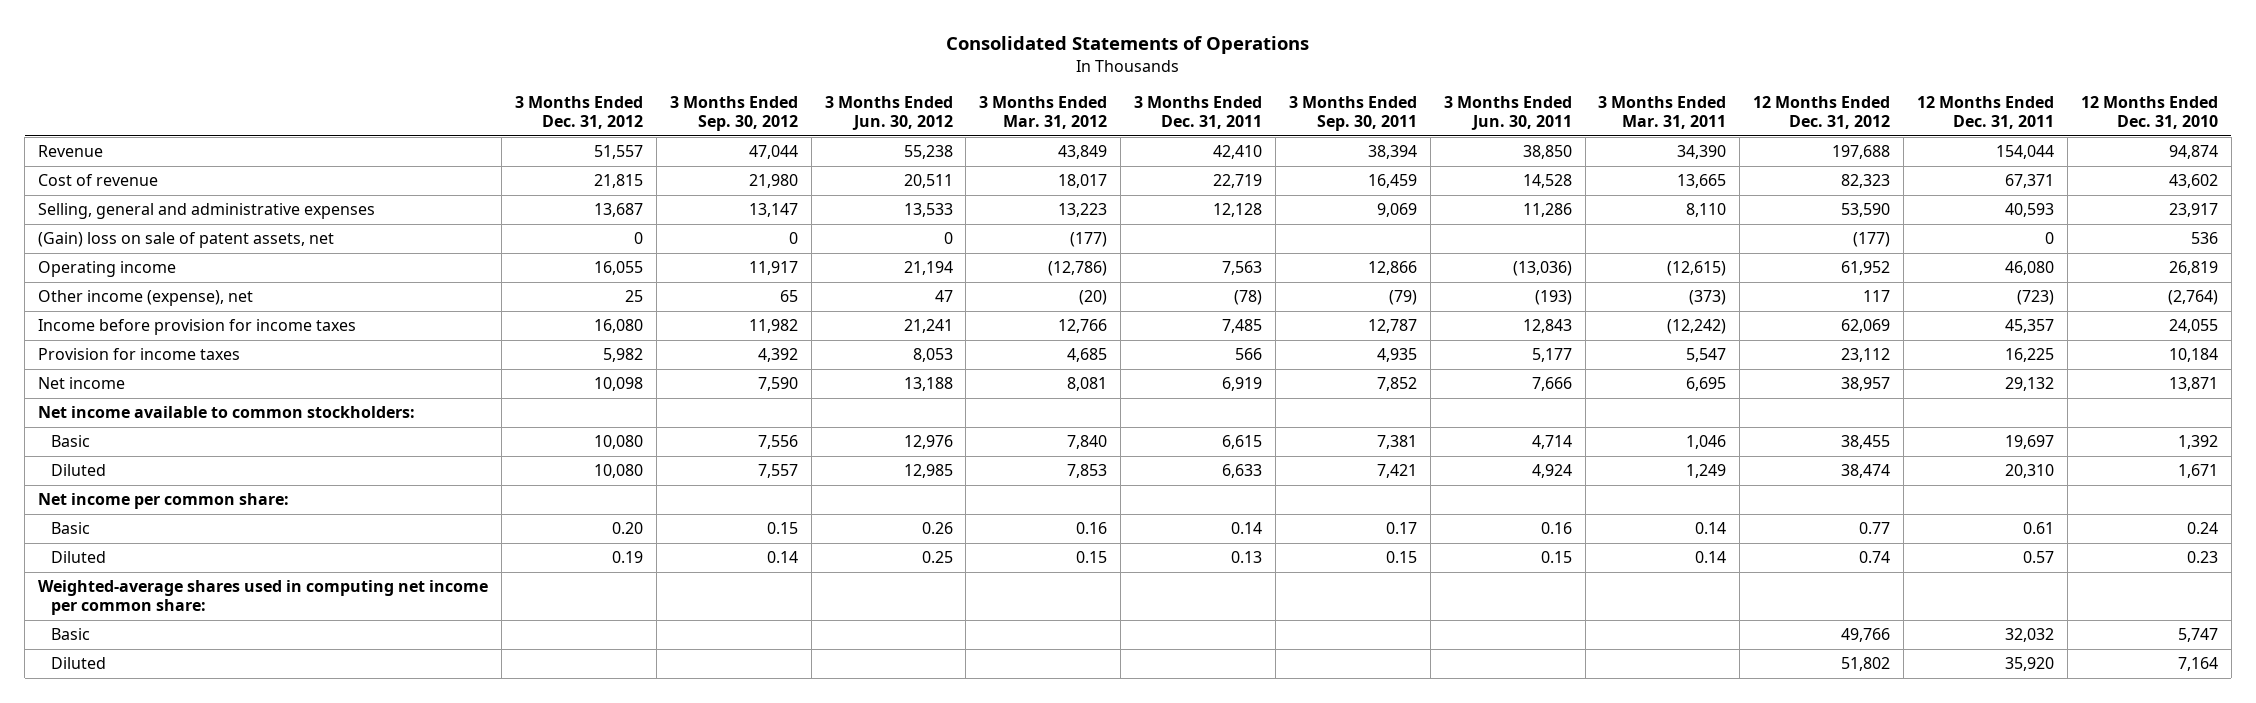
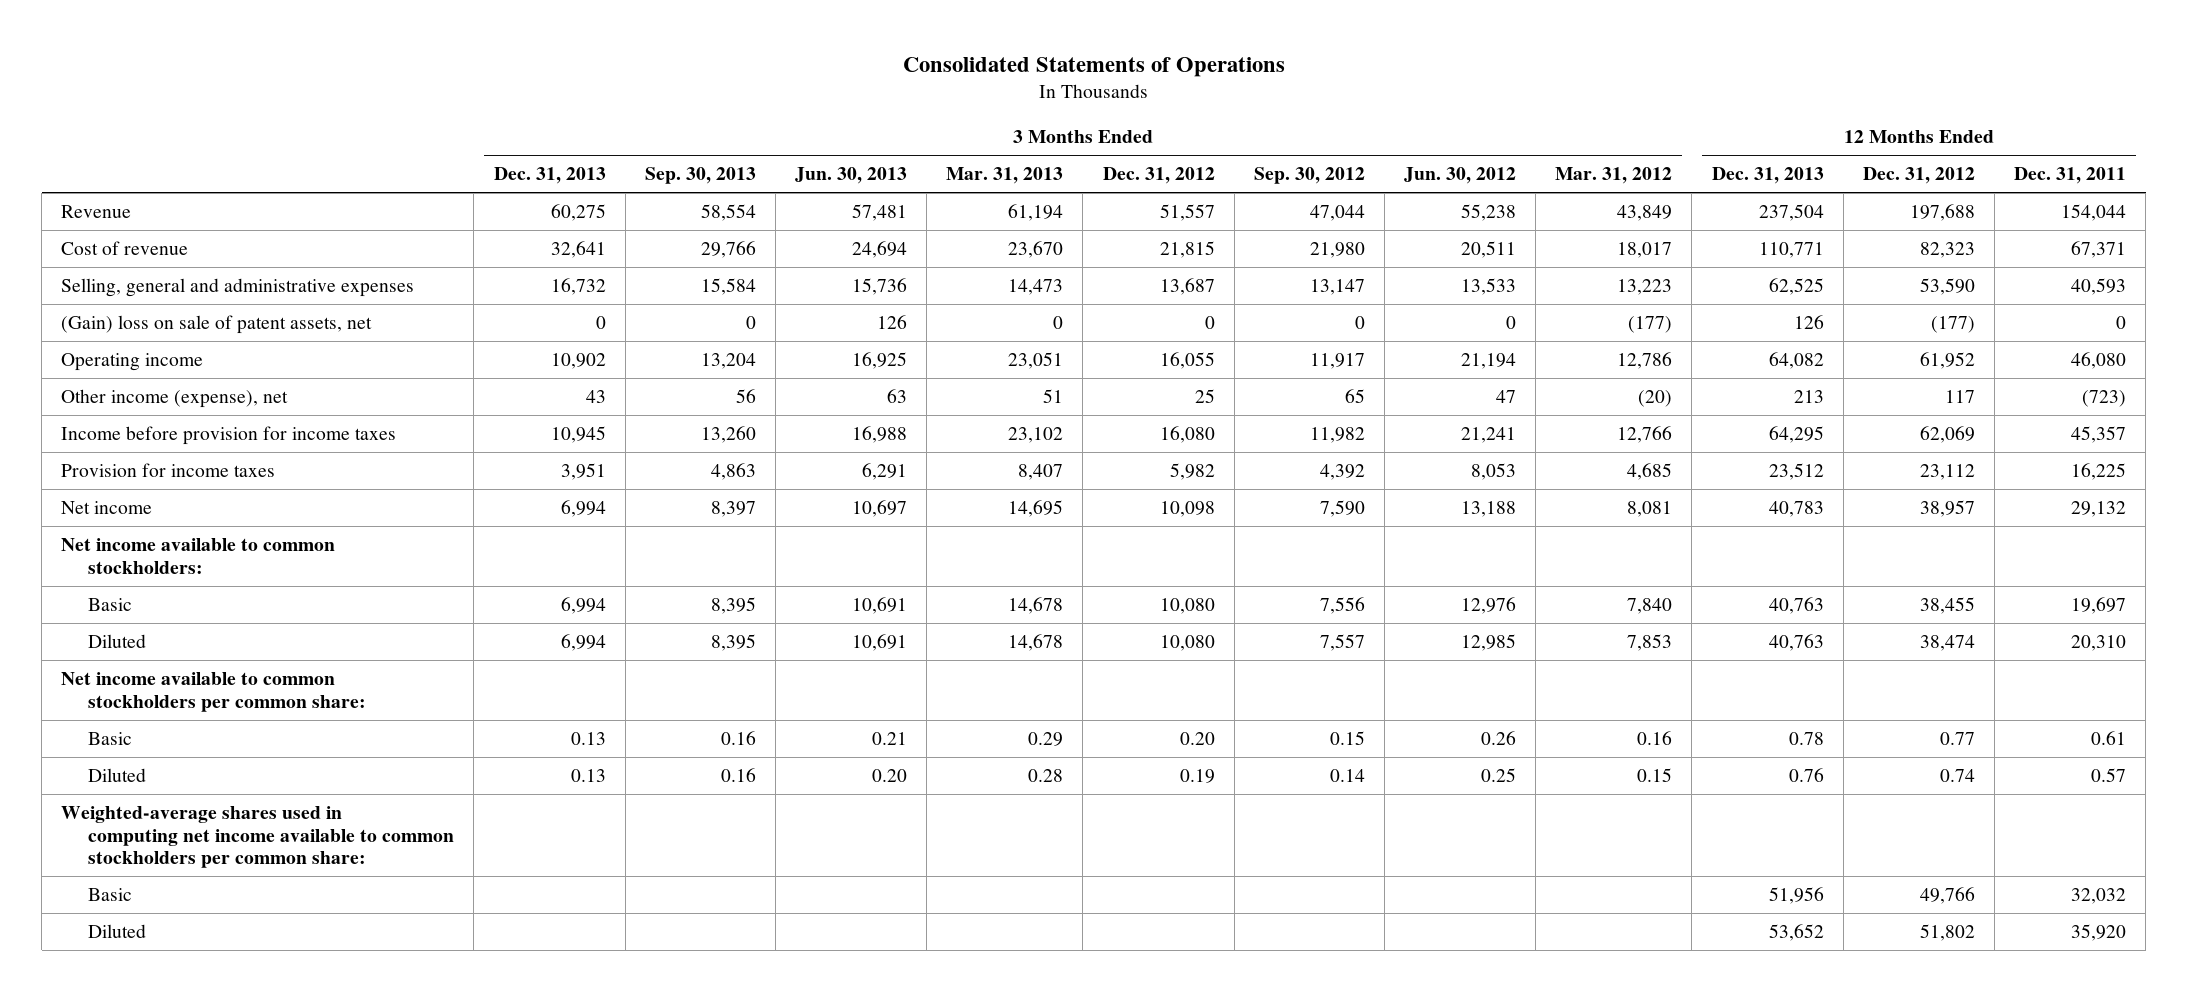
[1134,96,1263,129] 3 Months Ended Dec. 31, 2011 -> none
[1288,96,1417,131] 3 Months Ended Sep. 30, 2011 -> none
[1443,96,1572,130] 3 Months Ended Jun. 30, 2011 -> none
[1598,96,1727,129] 3 Months Ended Mar. 31, 2011 -> none
[2080,96,2218,129] 12 Months Ended Dec. 31, 2010 -> none
none -> [493,167,606,185] Dec. 31, 2013
none -> [644,167,756,185] Sep. 30, 2013
none -> [795,167,908,185] Jun. 30, 2013
none -> [946,167,1064,185] Mar. 31, 2013
none -> [1711,167,1824,185] Dec. 31, 2013
[1048,261,1108,277] (12,786) -> [1617,352,1673,370] 12,786
[38,493,290,510] Net income per common share: -> [61,672,367,712] Net income available to common stockholders per common share:
[38,580,489,615] Weighted-average shares used in computing net income per common share: -> [61,806,455,869] Weighted-average shares used in computing net income available to common stockholders per common share:

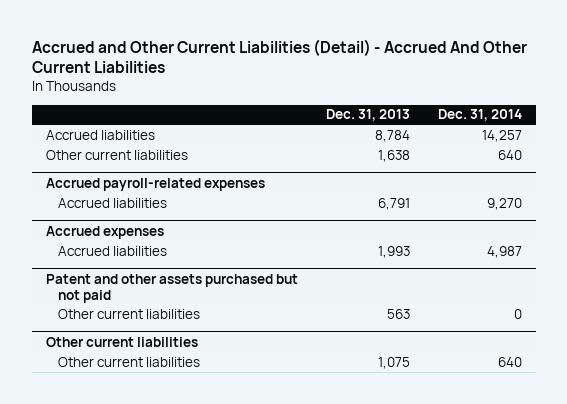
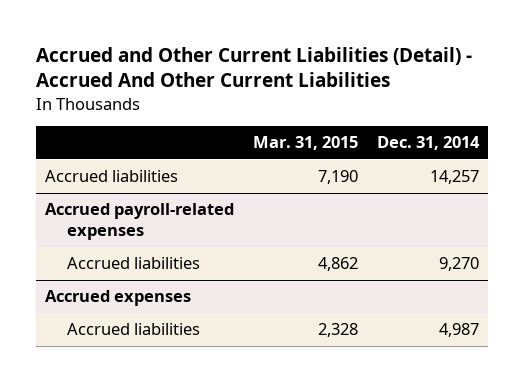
[325,109,410,122] Dec. 31, 2013 -> none
none -> [253,136,359,151] Mar. 31, 2015
[45,149,188,160] Other current liabilities -> none
[45,273,298,303] Patent and other assets purchased but not paid -> none
[57,308,200,319] Other current liabilities -> none
[45,336,198,347] Other current liabilities -> none
[57,356,200,367] Other current liabilities -> none

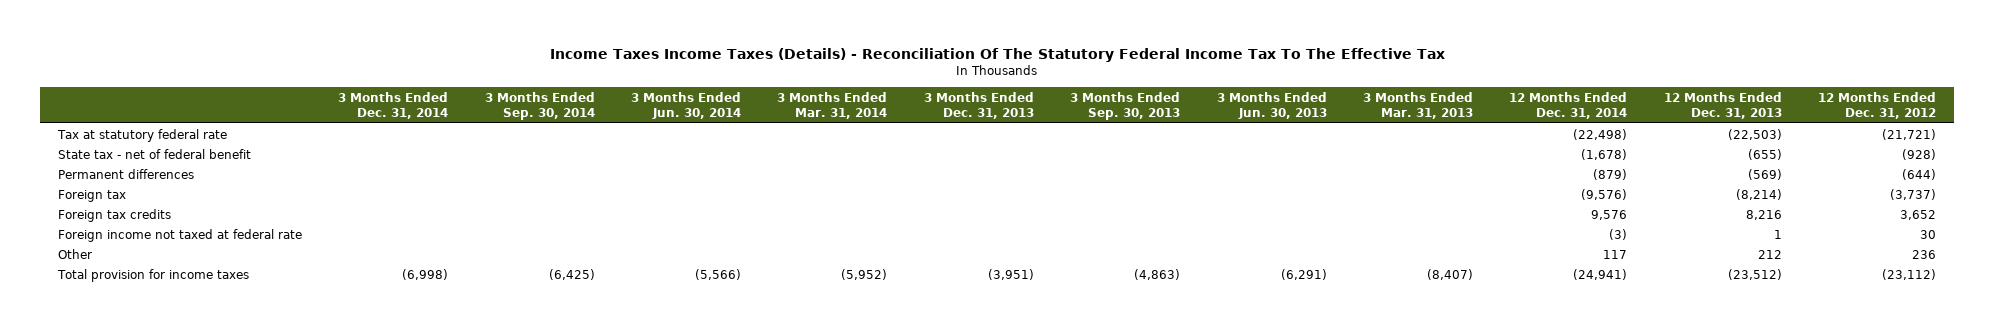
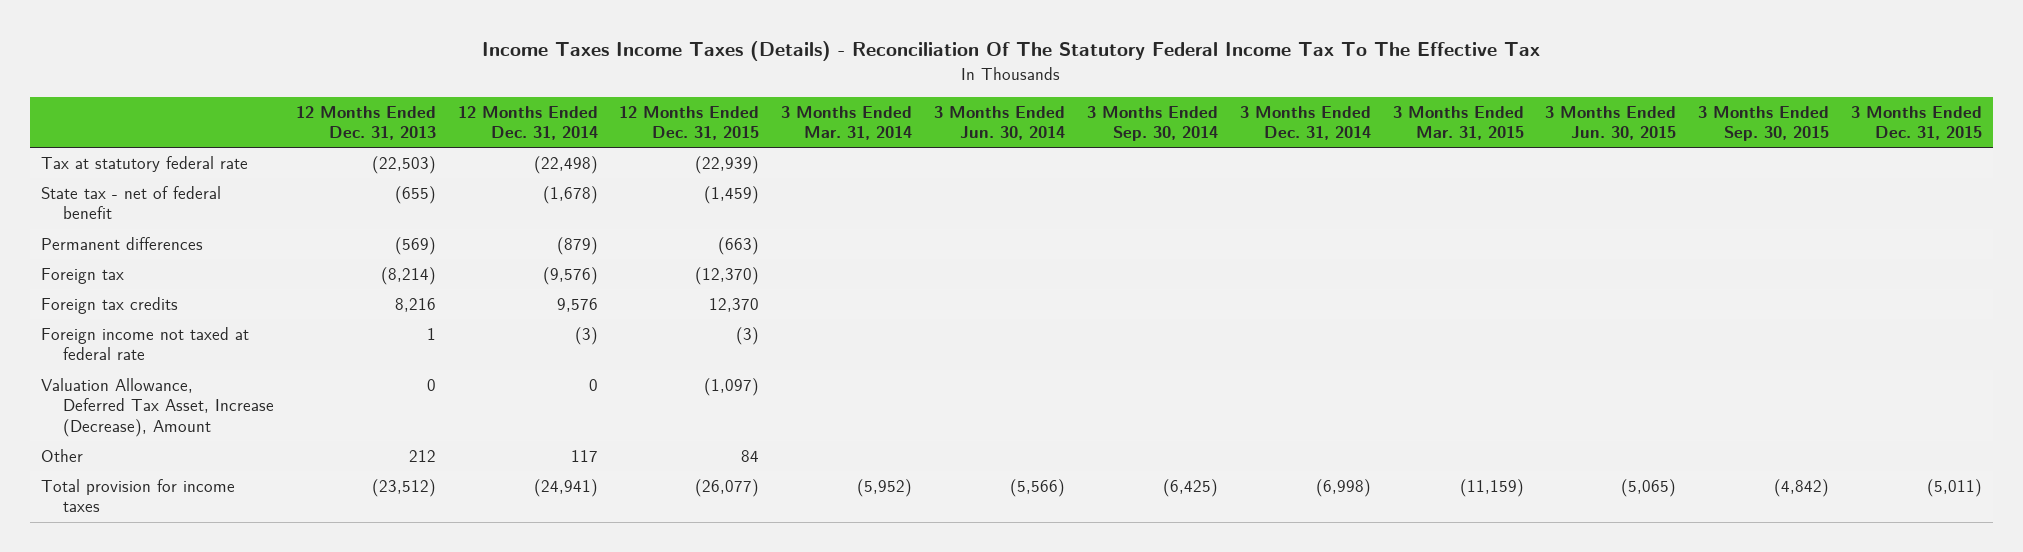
[923,91,1034,120] 3 Months Ended Dec. 31, 2013 -> none
[1070,91,1181,121] 3 Months Ended Sep. 30, 2013 -> none
[1216,91,1327,120] 3 Months Ended Jun. 30, 2013 -> none
[1362,91,1473,120] 3 Months Ended Mar. 31, 2013 -> none
[1817,91,1936,120] 12 Months Ended Dec. 31, 2012 -> none
none -> [619,105,760,141] 12 Months Ended Dec. 31, 2015
none -> [1392,105,1524,141] 3 Months Ended Mar. 31, 2015
none -> [1545,105,1677,141] 3 Months Ended Jun. 30, 2015
none -> [1698,105,1830,142] 3 Months Ended Sep. 30, 2015
none -> [1851,105,1983,141] 3 Months Ended Dec. 31, 2015
none -> [40,378,275,437] Valuation Allowance, Deferred Tax Asset, Increase (Decrease), Amount

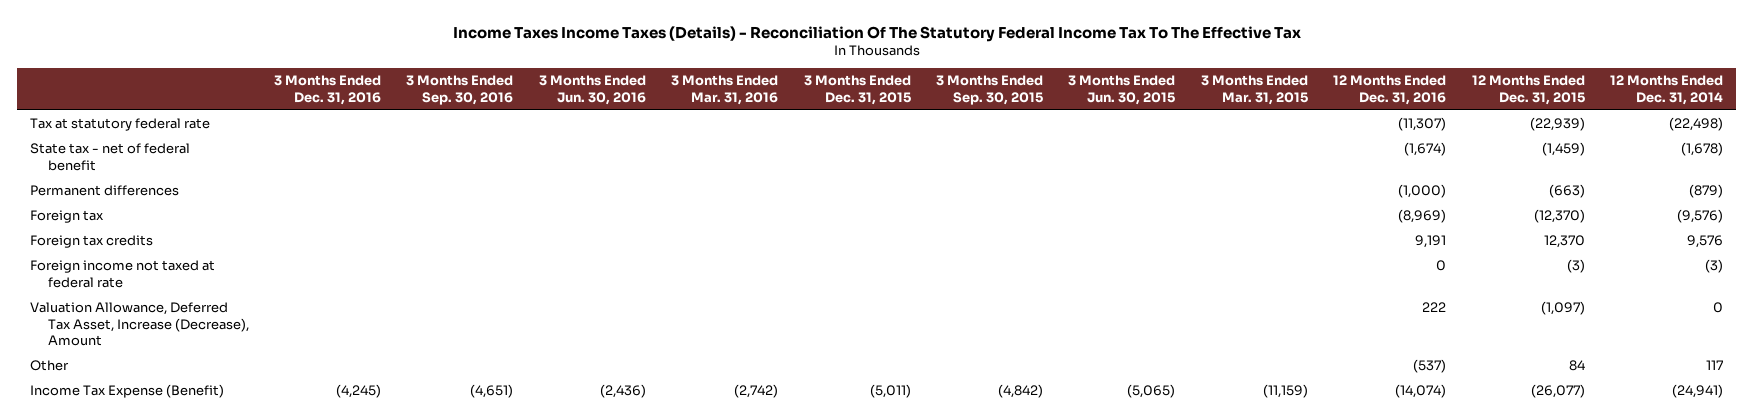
[295,105,436,141] 12 Months Ended Dec. 31, 2013 -> none
[781,105,913,141] 3 Months Ended Mar. 31, 2014 -> none
[934,105,1066,141] 3 Months Ended Jun. 30, 2014 -> none
[1086,105,1218,142] 3 Months Ended Sep. 30, 2014 -> none
[1239,105,1371,141] 3 Months Ended Dec. 31, 2014 -> none
none -> [273,75,381,105] 3 Months Ended Dec. 31, 2016
none -> [406,75,514,105] 3 Months Ended Sep. 30, 2016
none -> [538,75,646,105] 3 Months Ended Jun. 30, 2016
none -> [671,75,779,105] 3 Months Ended Mar. 31, 2016
none -> [1333,75,1447,105] 12 Months Ended Dec. 31, 2016
[40,479,235,513] Total provision for income taxes -> [30,384,225,399] Income Tax Expense (Benefit)

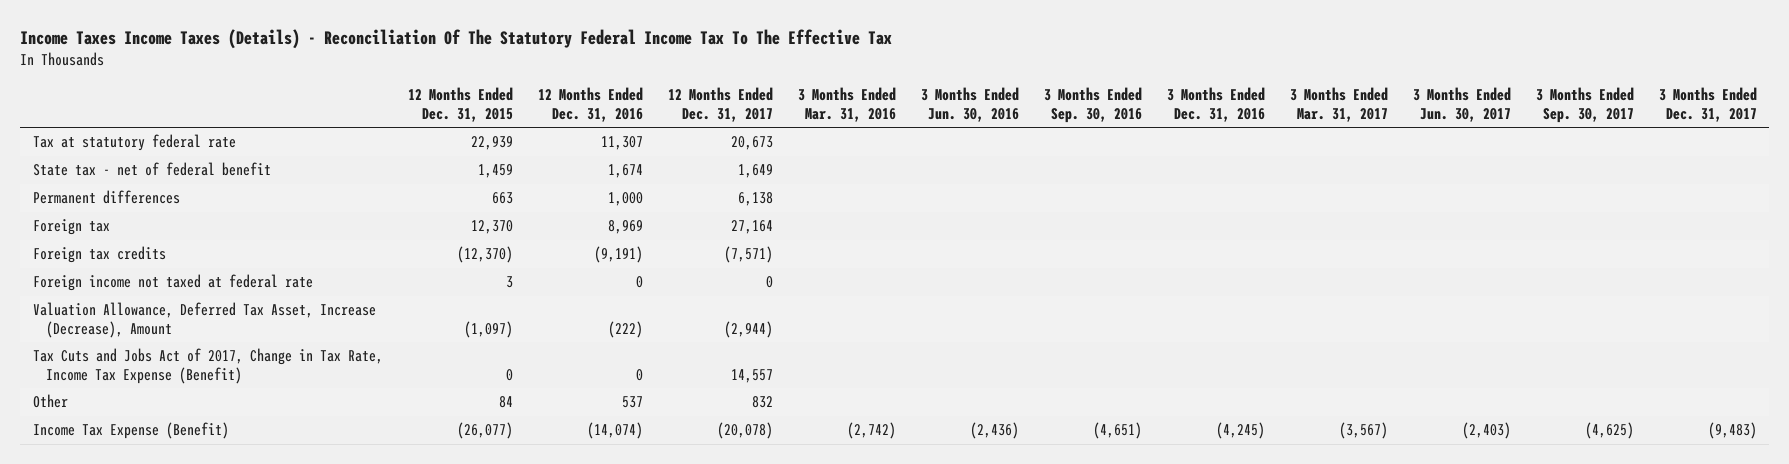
[803,75,911,105] 3 Months Ended Dec. 31, 2015 -> none
[936,75,1044,105] 3 Months Ended Sep. 30, 2015 -> none
[1068,75,1176,105] 3 Months Ended Jun. 30, 2015 -> none
[1200,75,1308,105] 3 Months Ended Mar. 31, 2015 -> none
[1610,75,1724,105] 12 Months Ended Dec. 31, 2014 -> none
none -> [667,87,773,122] 12 Months Ended Dec. 31, 2017
none -> [1289,87,1388,122] 3 Months Ended Mar. 31, 2017
none -> [1412,87,1511,122] 3 Months Ended Jun. 30, 2017
none -> [1535,87,1634,123] 3 Months Ended Sep. 30, 2017
none -> [1658,87,1757,122] 3 Months Ended Dec. 31, 2017
[1398,117,1447,132] (11,307) -> [600,136,643,151] 11,307
[1529,117,1585,132] (22,939) -> [470,136,513,151] 22,939
[1404,142,1447,157] (1,674) -> [607,164,643,179] 1,674
[1541,142,1585,157] (1,459) -> [477,164,513,179] 1,459
[1398,184,1447,199] (1,000) -> [607,192,643,207] 1,000
[1548,184,1585,199] (663) -> [491,192,513,205] 663
[1398,209,1447,224] (8,969) -> [607,220,643,235] 8,969
[1533,209,1585,224] (12,370) -> [470,220,513,235] 12,370
[1415,235,1447,249] 9,191 -> [593,246,643,264] (9,191)
[1543,235,1585,249] 12,370 -> [456,246,513,264] (12,370)
[1566,259,1585,274] (3) -> [505,276,513,289] 3
[1422,302,1447,313] 222 -> [607,320,643,338] (222)
none -> [32,348,383,384] Tax Cuts and Jobs Act of 2017, Change in Tax Rate, Income Tax Expense (Benefit)
[1413,359,1447,374] (537) -> [621,396,643,409] 537

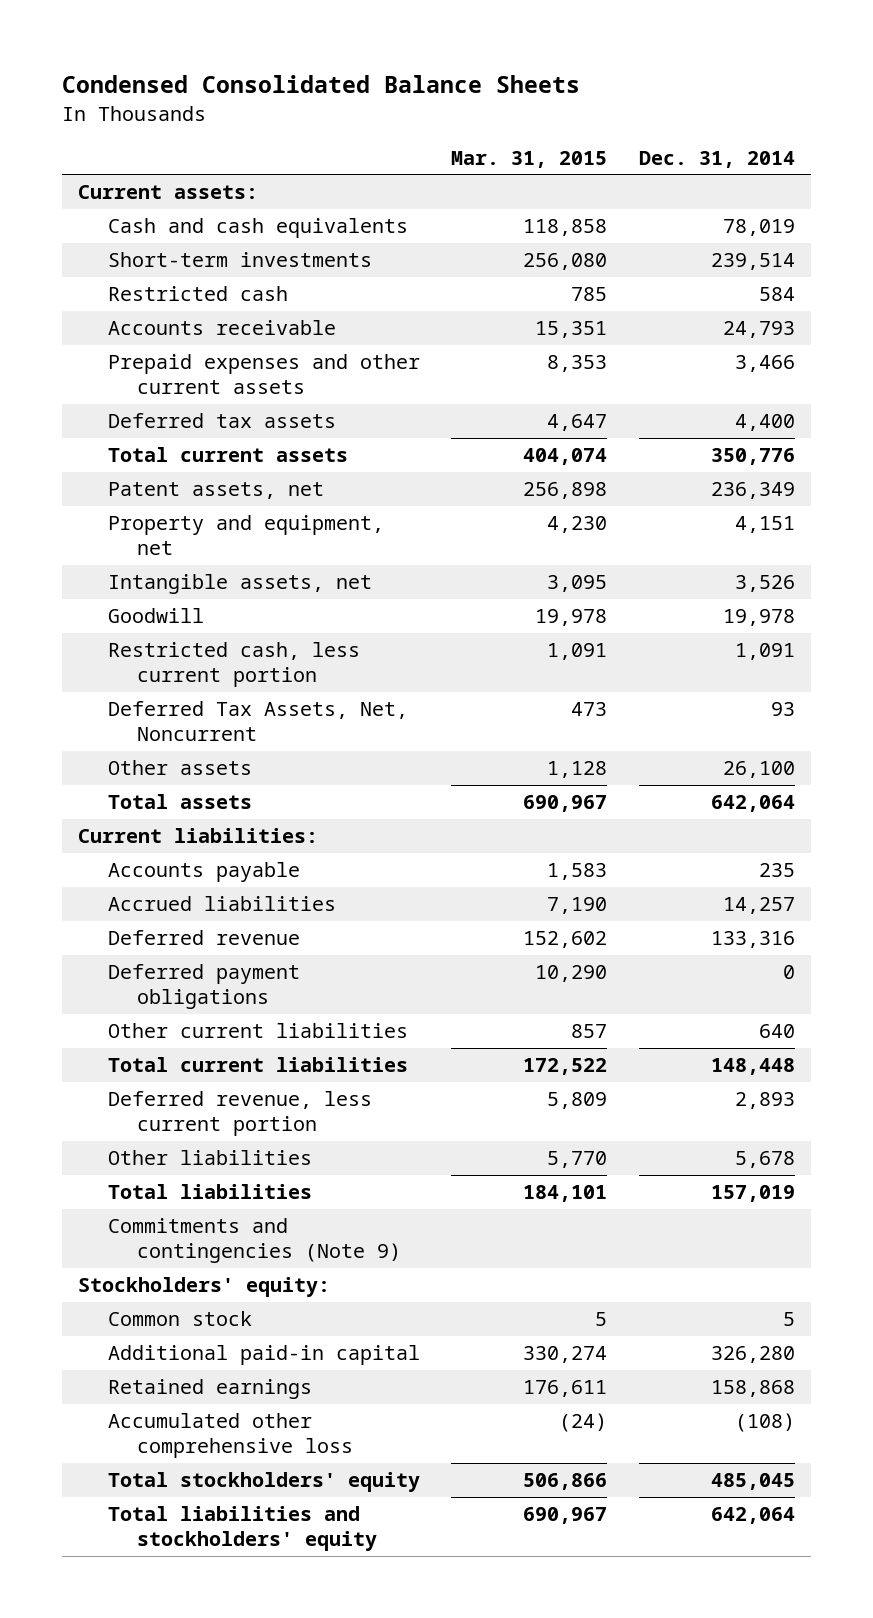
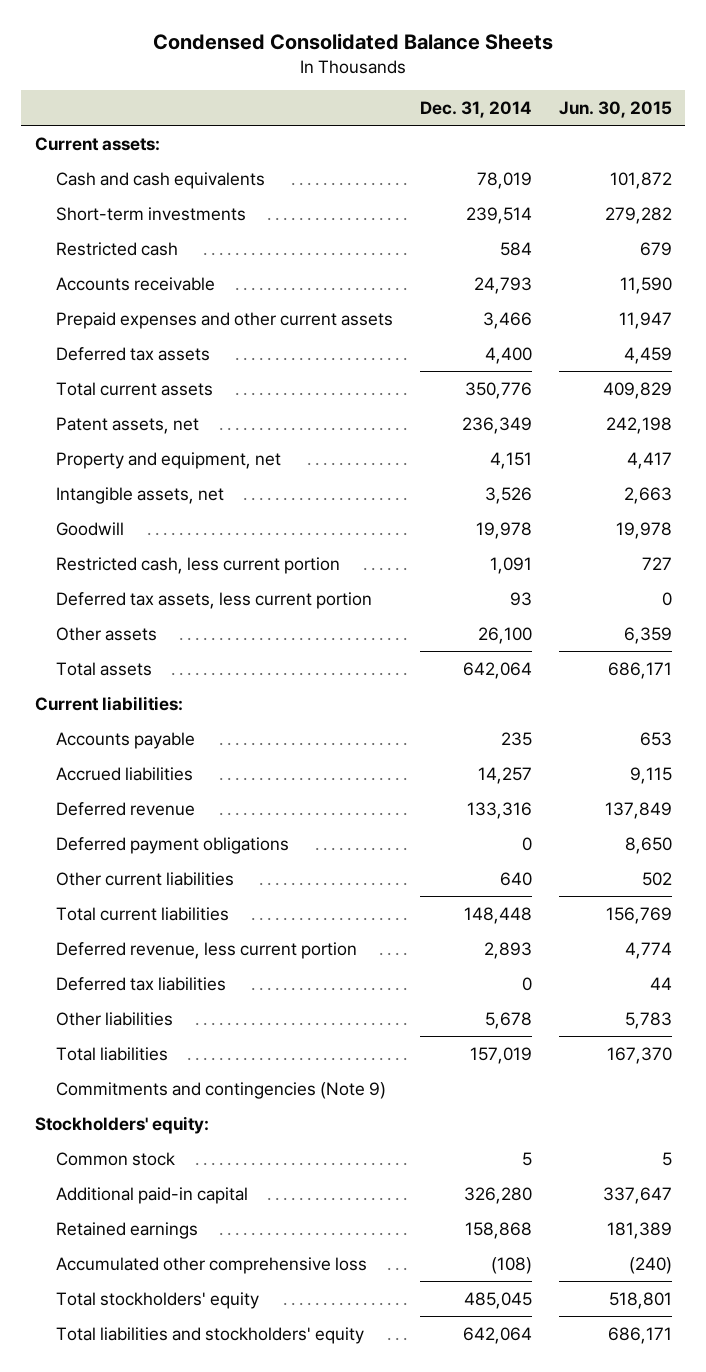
[451,150,608,168] Mar. 31, 2015 -> none
none -> [558,101,672,119] Jun. 30, 2015
[107,701,408,742] Deferred Tax Assets, Net, Noncurrent -> [56,591,373,609] Deferred tax assets, less current portion
none -> [56,976,227,991] Deferred tax liabilities

